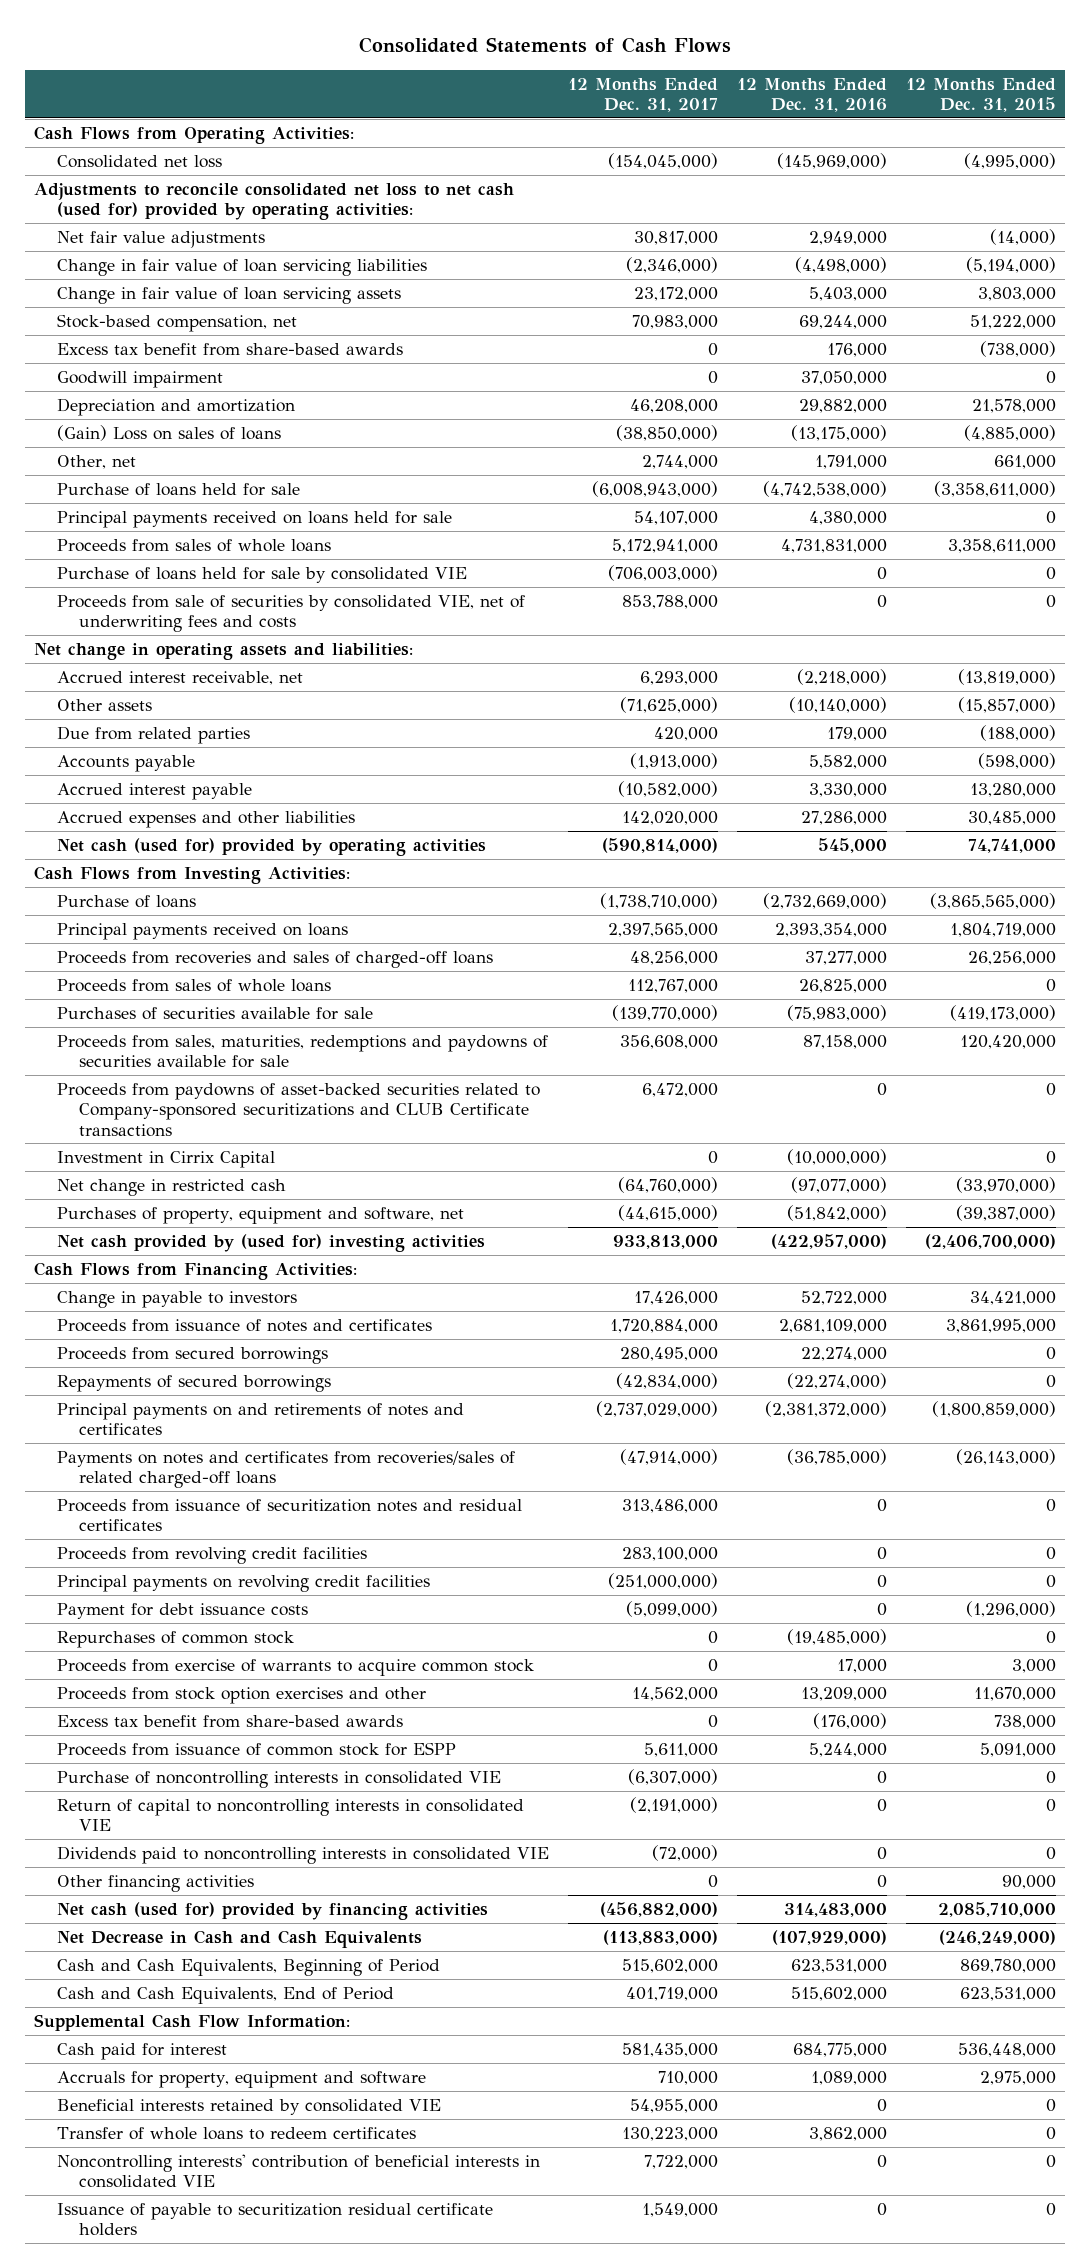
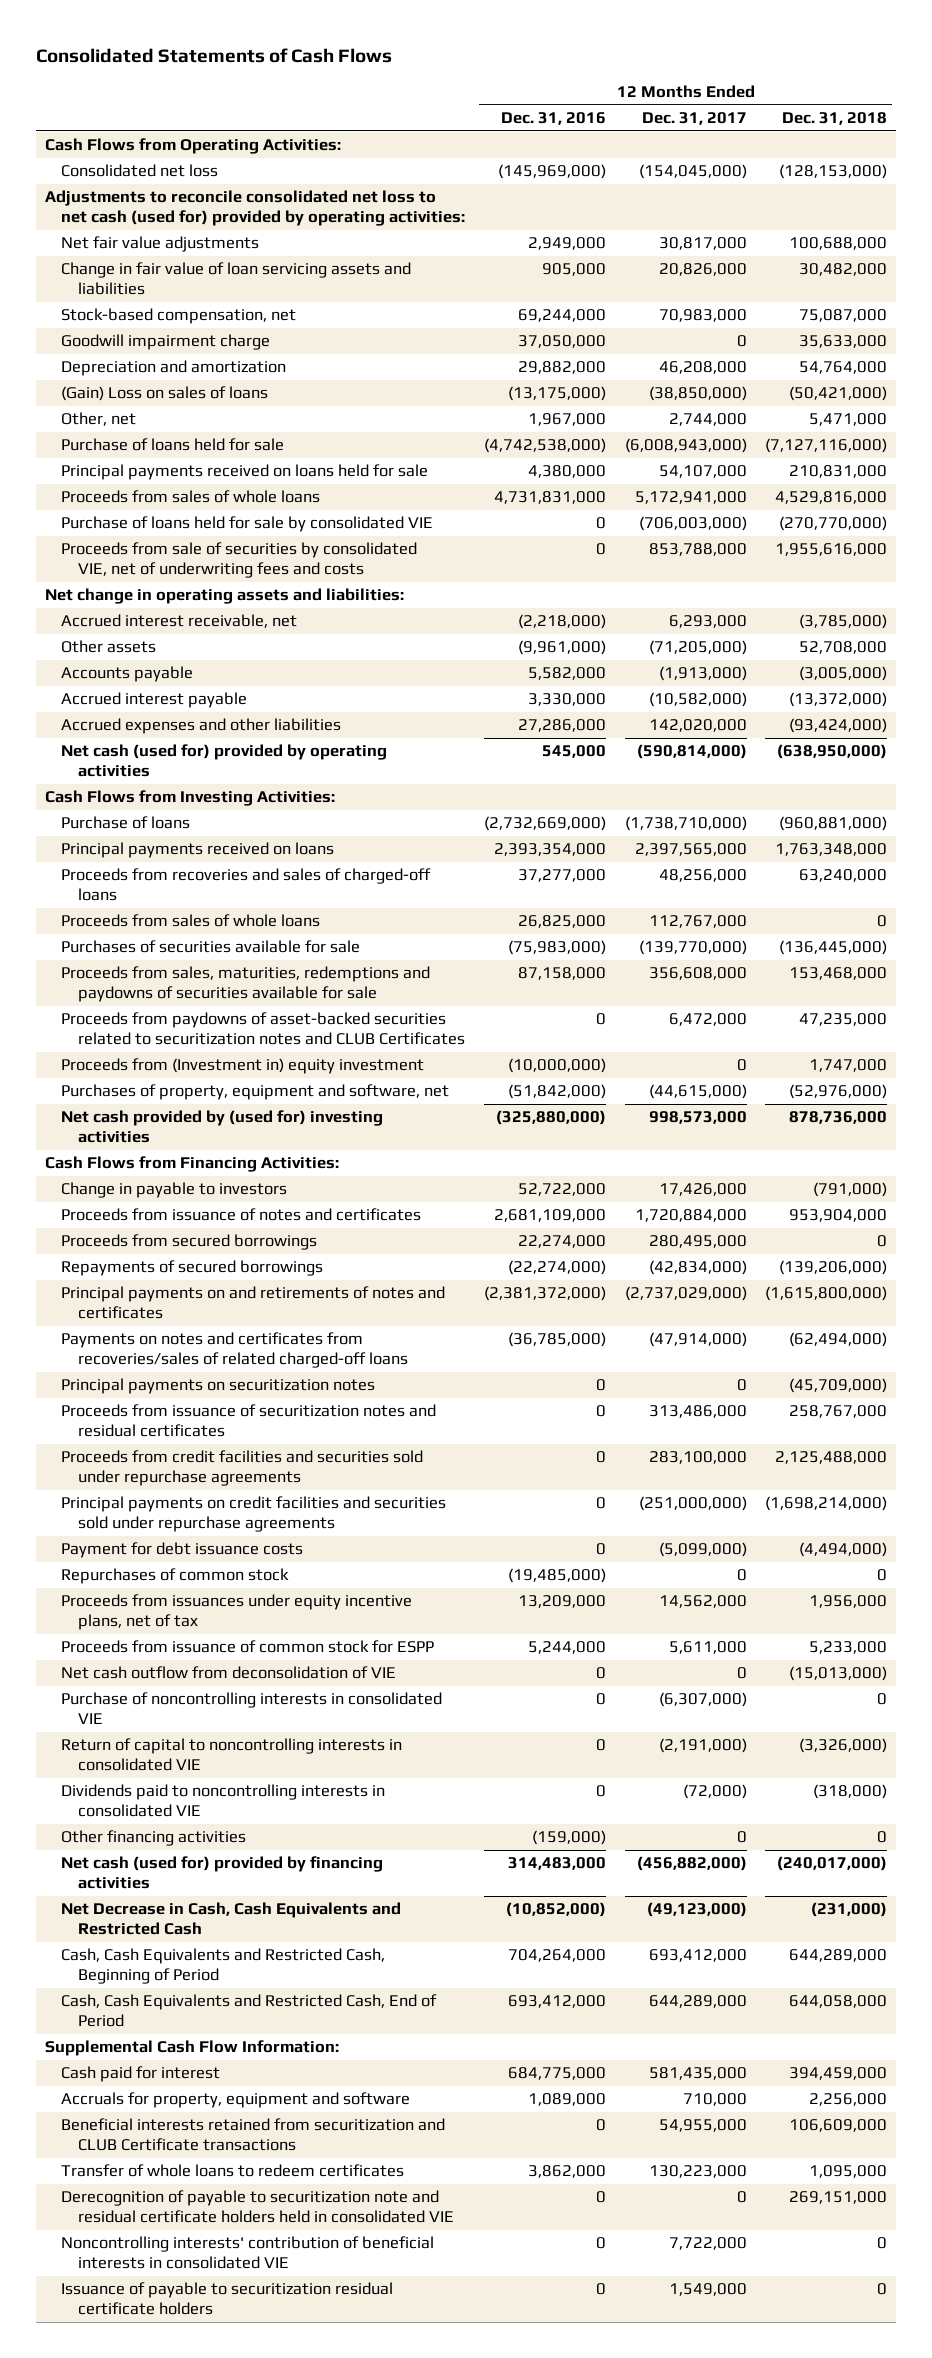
[905,77,1056,112] 12 Months Ended Dec. 31, 2015 -> none
none -> [782,112,888,126] Dec. 31, 2018
[56,286,401,304] Change in fair value of loan servicing assets -> none
[56,258,427,276] Change in fair value of loan servicing liabilities -> [61,262,412,296] Change in fair value of loan servicing assets and liabilities
[625,256,718,273] (2,346,000) -> [658,263,747,277] 20,826,000
[794,256,887,273] (4,498,000) -> [542,263,607,277] 905,000
[56,342,403,356] Excess tax benefit from share-based awards -> none
[56,370,223,388] Goodwill impairment -> [61,334,271,351] Goodwill impairment charge
[814,454,887,469] 1,791,000 -> [528,413,607,427] 1,967,000
[56,725,250,744] Due from related parties -> none
[619,696,718,713] (71,625,000) -> [648,640,747,656] (71,205,000)
[788,696,887,713] (10,140,000) -> [518,640,607,656] (9,961,000)
[56,1150,275,1168] Investment in Cirrix Capital -> none
[56,1178,286,1196] Net change in restricted cash -> none
[56,1082,540,1137] Proceeds from paydowns of asset-backed securities related to Company-sponsored securitizations and CLUB Certificate transactions -> [61,1012,465,1046] Proceeds from paydowns of asset-backed securities related to securitization notes and CLUB Certificates
none -> [61,1058,425,1075] Proceeds from (Investment in) equity investment
[612,1234,718,1249] 933,813,000 -> [648,1111,747,1125] 998,573,000
[770,1233,887,1249] (422,957,000) -> [496,1110,607,1126] (325,880,000)
none -> [61,1378,376,1395] Principal payments on securitization notes
[56,1546,367,1564] Proceeds from revolving credit facilities -> [61,1450,424,1487] Proceeds from credit facilities and securities sold under repurchase agreements
[56,1574,430,1592] Principal payments on revolving credit facilities -> [61,1496,447,1533] Principal payments on credit facilities and securities sold under repurchase agreements
[56,1658,534,1676] Proceeds from exercise of warrants to acquire common stock -> none
[56,1714,403,1728] Excess tax benefit from share-based awards -> none
[56,1686,426,1704] Proceeds from stock option exercises and other -> [61,1594,413,1631] Proceeds from issuances under equity incentive plans, net of tax
none -> [61,1666,397,1680] Net cash outflow from deconsolidation of VIE
[876,1874,887,1888] 0 -> [532,1830,607,1846] (159,000)
[56,1929,422,1948] Net Decrease in Cash and Cash Equivalents -> [61,1902,402,1936] Net Decrease in Cash, Cash Equivalents and Restricted Cash
[602,1929,718,1945] (113,883,000) -> [646,1902,747,1918] (49,123,000)
[771,1929,887,1945] (107,929,000) -> [506,1902,607,1918] (10,852,000)
[56,1958,440,1976] Cash and Cash Equivalents, Beginning of Period -> [61,1948,386,1985] Cash, Cash Equivalents and Restricted Cash, Beginning of Period
[621,1958,718,1973] 515,602,000 -> [648,1949,747,1963] 693,412,000
[790,1958,887,1973] 623,531,000 -> [508,1949,607,1963] 704,264,000
[56,1986,394,2004] Cash and Cash Equivalents, End of Period -> [61,1994,438,2028] Cash, Cash Equivalents and Restricted Cash, End of Period
[625,1986,718,2001] 401,719,000 -> [648,1995,747,2009] 644,289,000
[790,1986,887,2001] 515,602,000 -> [508,1995,607,2009] 693,412,000
[56,2098,441,2115] Beneficial interests retained by consolidated VIE -> [61,2118,446,2152] Beneficial interests retained from securitization and CLUB Certificate transactions
none -> [61,2190,454,2224] Derecognition of payable to securitization note and residual certificate holders held in consolidated VIE

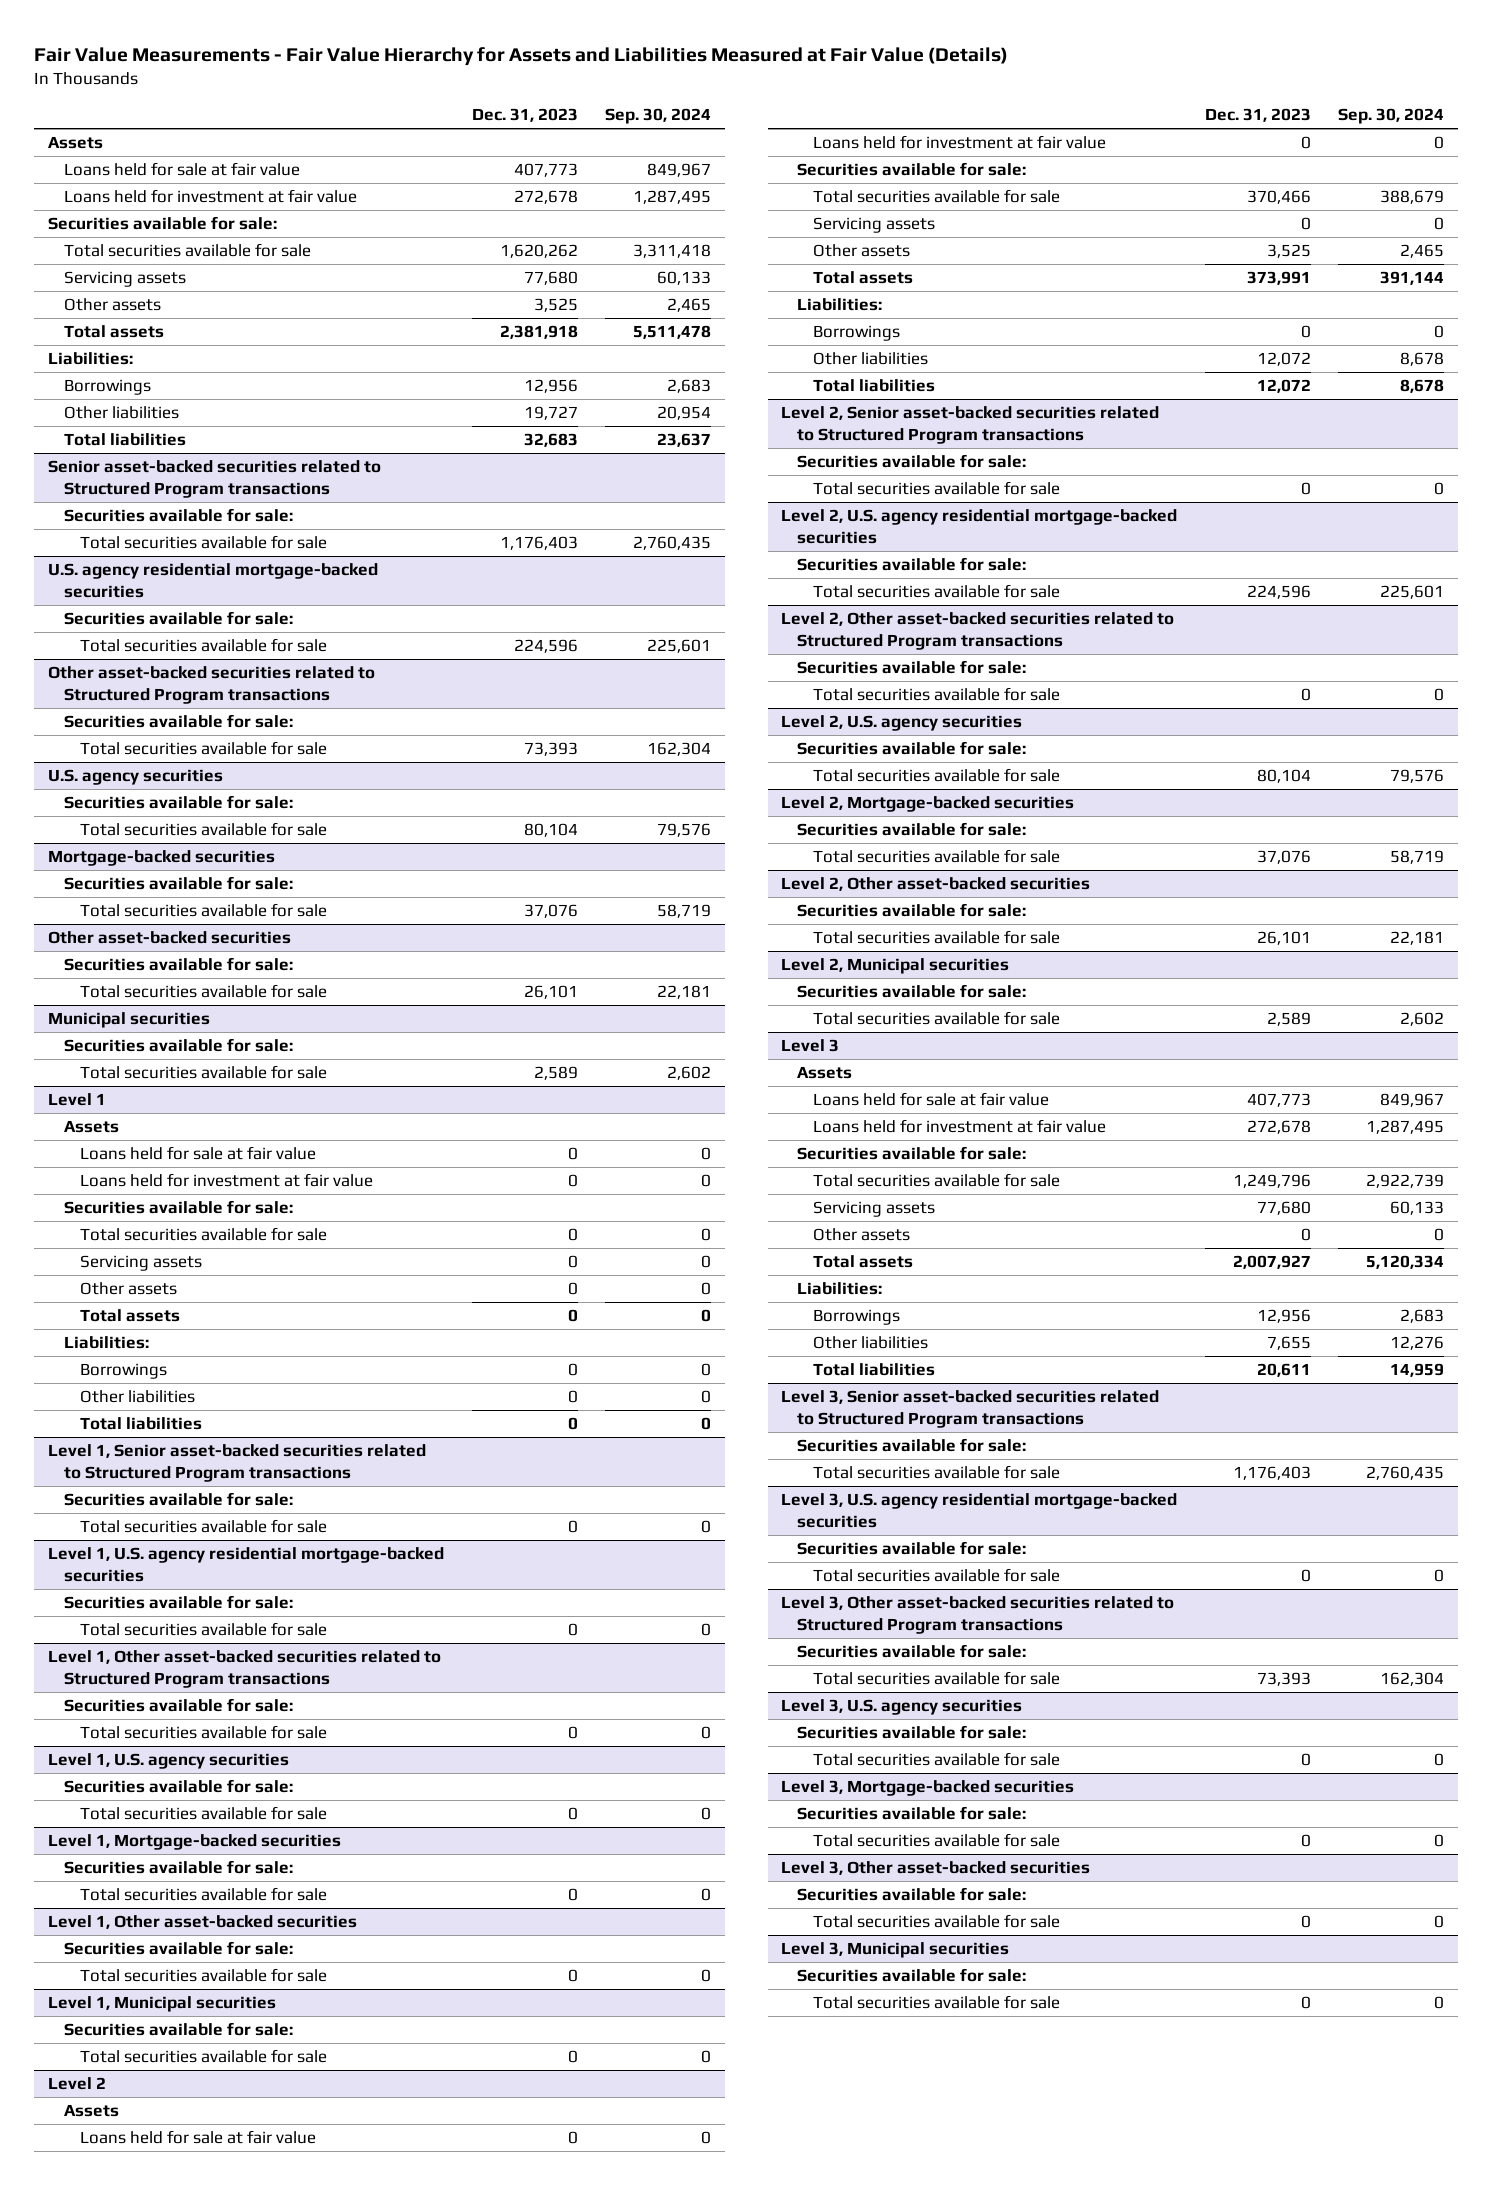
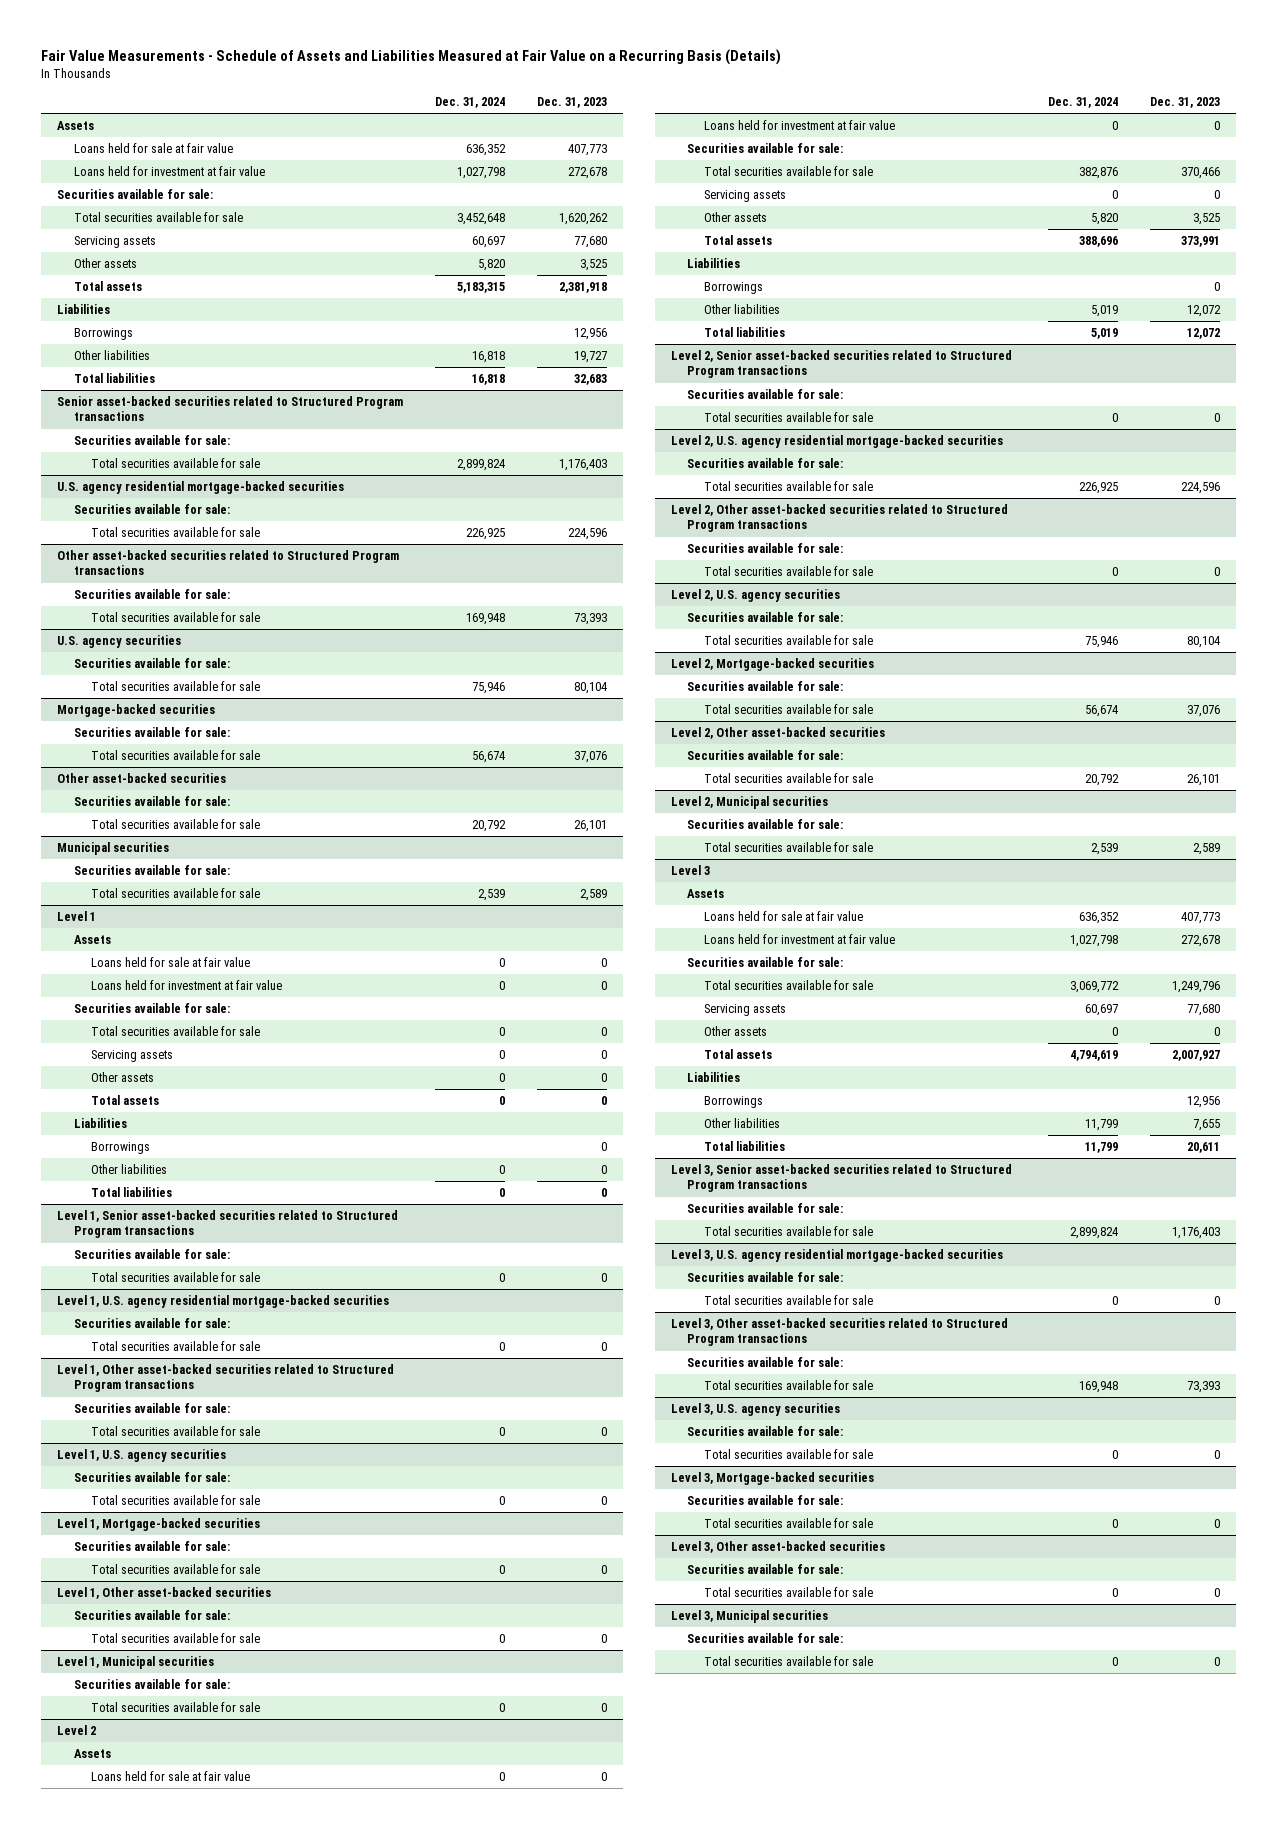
[34,46,1009,66] Fair Value Measurements - Fair Value Hierarchy for Assets and Liabilities Measured at Fair Value (Details) -> [41,48,782,65] Fair Value Measurements - Schedule of Assets and Liabilities Measured at Fair Value on a Recurring Basis (Details)
[605,107,712,124] Sep. 30, 2024 -> none
none -> [435,97,506,109] Dec. 31, 2024
[48,352,134,366] Liabilities: -> [57,304,111,315] Liabilities
[63,1336,149,1350] Liabilities: -> [73,1118,127,1129] Liabilities
[797,298,883,312] Liabilities: -> [687,258,741,269] Liabilities
[797,1282,883,1296] Liabilities: -> [687,1072,741,1083] Liabilities

